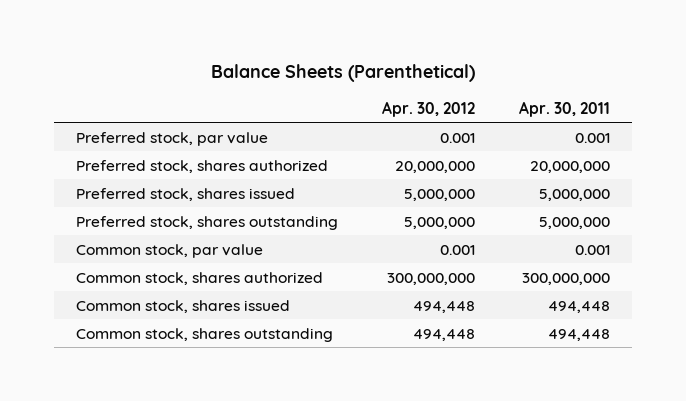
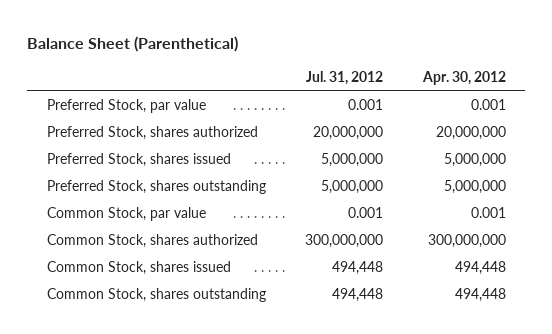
[211,64,476,83] Balance Sheets (Parenthetical) -> [27,35,239,52] Balance Sheet (Parenthetical)
[518,100,610,117] Apr. 30, 2011 -> none
none -> [306,70,384,85] Jul. 31, 2012
[76,131,269,146] Preferred stock, par value -> [46,98,206,113] Preferred Stock, par value
[76,159,329,173] Preferred stock, shares authorized -> [46,125,258,140] Preferred Stock, shares authorized
[76,187,296,201] Preferred stock, shares issued -> [46,152,231,167] Preferred Stock, shares issued
[76,215,339,230] Preferred stock, shares outstanding -> [46,179,266,194] Preferred Stock, shares outstanding
[76,243,264,258] Common stock, par value -> [46,206,206,221] Common Stock, par value
[76,271,324,285] Common stock, shares authorized -> [46,233,258,248] Common Stock, shares authorized
[76,299,291,313] Common stock, shares issued -> [46,260,231,275] Common Stock, shares issued
[76,327,334,342] Common stock, shares outstanding -> [46,287,266,302] Common Stock, shares outstanding

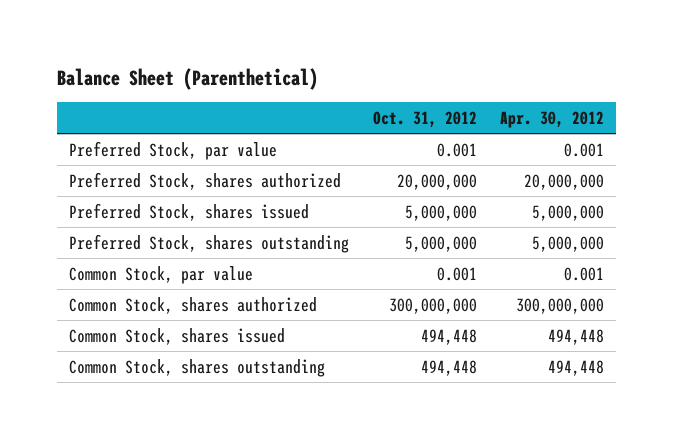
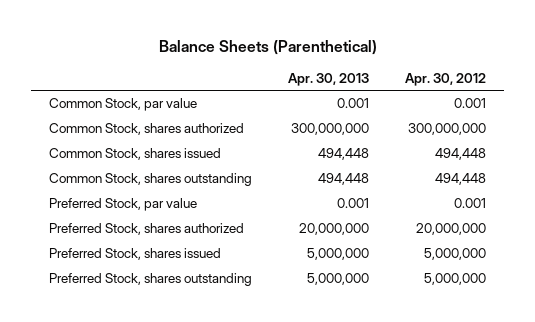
[57,67,319,90] Balance Sheet (Parenthetical) -> [158,39,377,55] Balance Sheets (Parenthetical)
[372,110,477,128] Oct. 31, 2012 -> none
none -> [288,72,370,86] Apr. 30, 2013
[68,140,277,160] Preferred Stock, par value -> [49,198,198,212] Preferred Stock, par value
[68,171,341,190] Preferred Stock, shares authorized -> [49,223,245,236] Preferred Stock, shares authorized
[68,202,309,221] Preferred Stock, shares issued -> [49,248,222,261] Preferred Stock, shares issued
[68,233,349,253] Preferred Stock, shares outstanding -> [49,273,253,287] Preferred Stock, shares outstanding

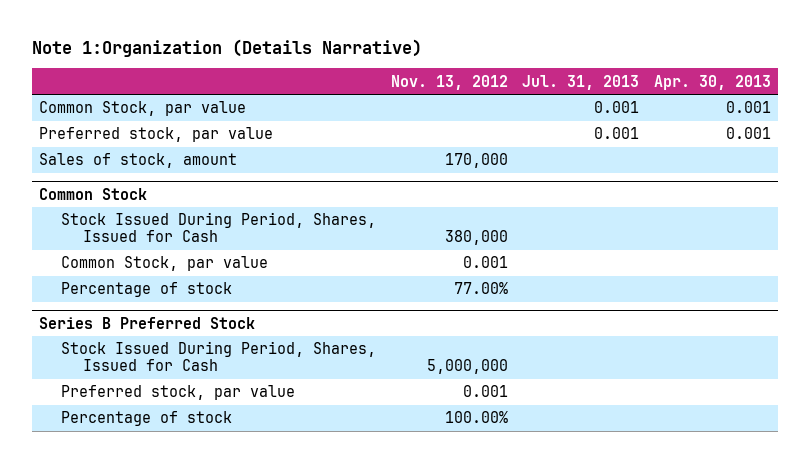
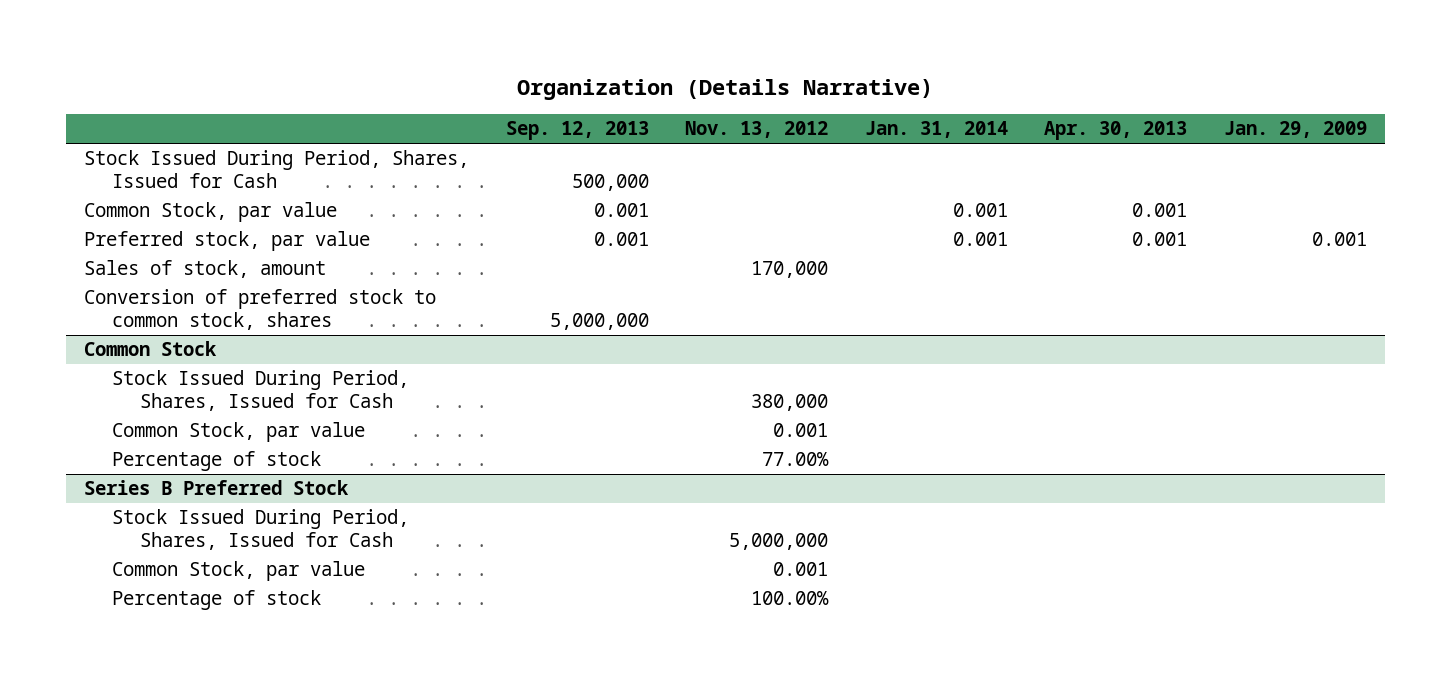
[31,39,422,58] Note 1:Organization (Details Narrative) -> [517,79,934,101] Organization (Details Narrative)
[522,74,640,90] Jul. 31, 2013 -> none
none -> [505,121,649,141] Sep. 12, 2013
none -> [864,121,1008,139] Jan. 31, 2014
none -> [1223,121,1367,139] Jan. 29, 2009
none -> [84,150,470,189] Stock Issued During Period, Shares, Issued for Cash
none -> [84,289,437,331] Conversion of preferred stock to common stock, shares
[61,385,296,401] Preferred stock, par value -> [112,561,366,582] Common Stock, par value

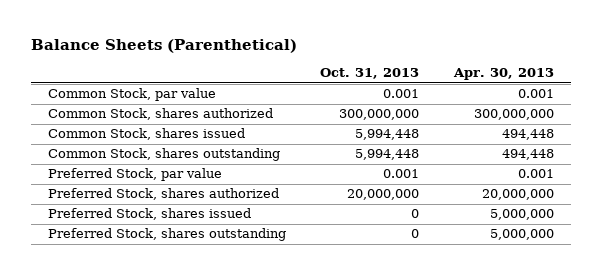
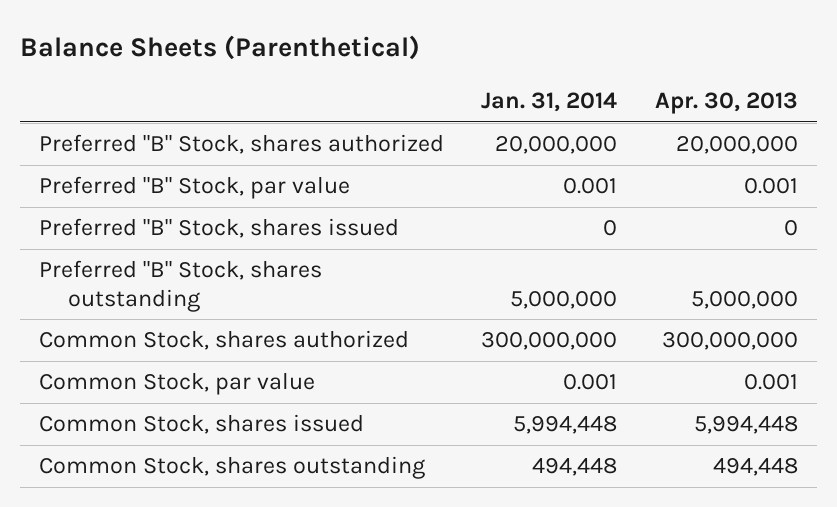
[320,68,420,80] Oct. 31, 2013 -> none
none -> [481,92,618,113] Jan. 31, 2014
none -> [38,134,444,155] Preferred "B" Stock, shares authorized
none -> [38,176,350,200] Preferred "B" Stock, par value
none -> [38,218,399,239] Preferred "B" Stock, shares issued
none -> [38,260,322,312] Preferred "B" Stock, shares outstanding
[48,88,217,102] Common Stock, par value -> [38,372,315,396] Common Stock, par value
[501,129,554,141] 494,448 -> [694,416,799,435] 5,994,448
[48,168,223,182] Preferred Stock, par value -> none
[48,188,280,201] Preferred Stock, shares authorized -> none
[48,208,252,221] Preferred Stock, shares issued -> none
[48,228,287,242] Preferred Stock, shares outstanding -> none

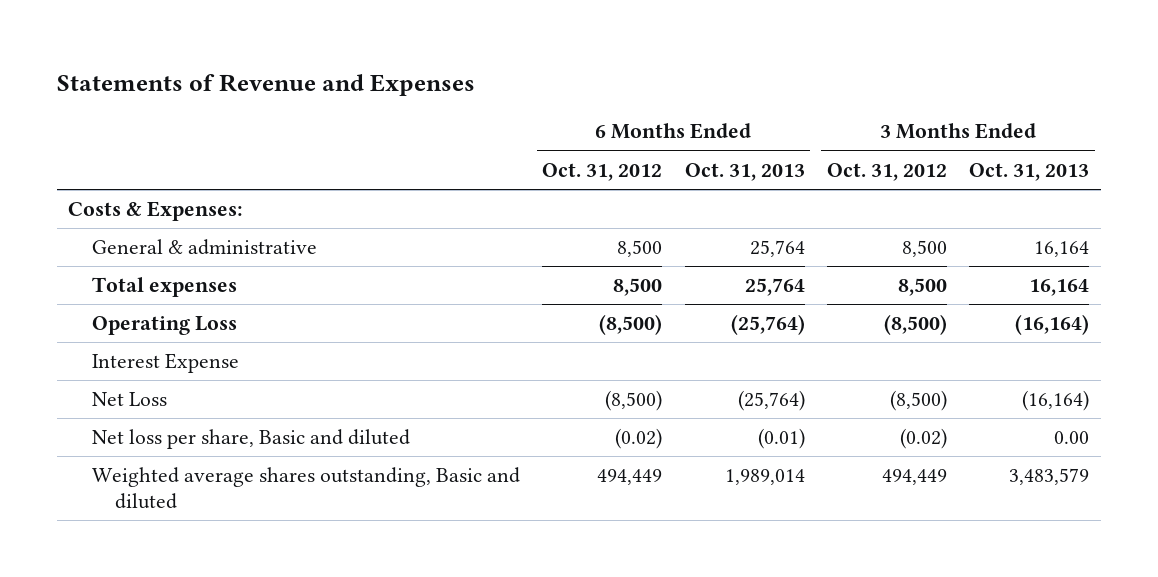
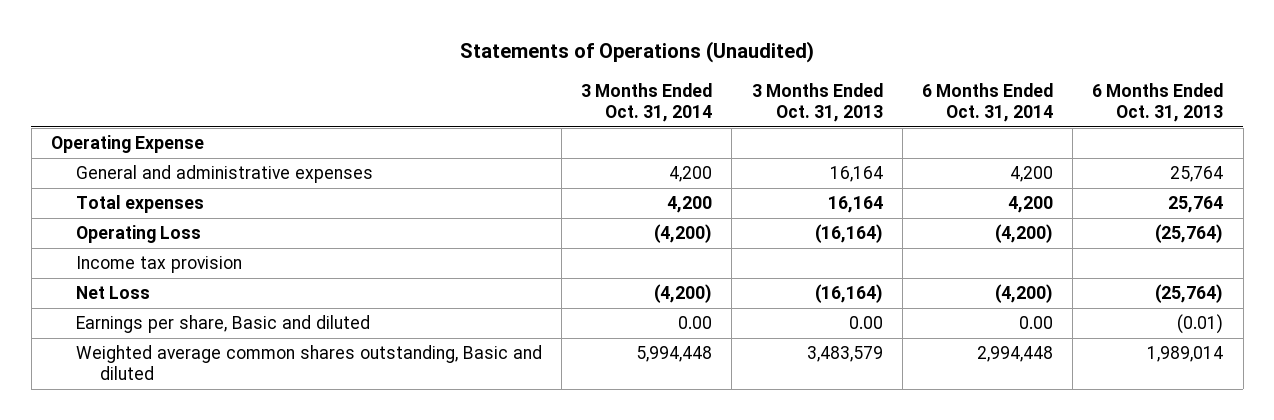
[57,73,476,96] Statements of Revenue and Expenses -> [460,41,815,64] Statements of Operations (Unaudited)
[542,162,663,181] Oct. 31, 2012 -> none
[826,162,947,181] Oct. 31, 2012 -> none
none -> [581,82,713,123] 3 Months Ended Oct. 31, 2014
none -> [922,82,1054,123] 6 Months Ended Oct. 31, 2014
[68,201,244,222] Costs & Expenses: -> [50,134,204,153] Operating Expense
[91,239,317,256] General & administrative -> [75,164,373,183] General and administrative expenses
[91,353,239,374] Interest Expense -> none
none -> [75,255,242,273] Income tax provision
[91,429,410,450] Net loss per share, Basic and diluted -> [75,314,370,333] Earnings per share, Basic and diluted
[91,467,520,509] Weighted average shares outstanding, Basic and diluted -> [75,344,542,381] Weighted average common shares outstanding, Basic and diluted

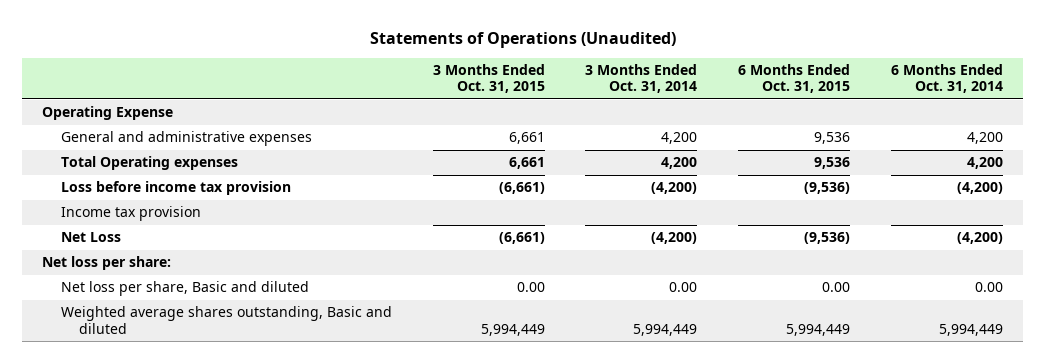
[751,82,883,123] 3 Months Ended Oct. 31, 2013 -> none
[1092,82,1224,123] 6 Months Ended Oct. 31, 2013 -> none
none -> [432,64,545,94] 3 Months Ended Oct. 31, 2015
none -> [738,64,851,94] 6 Months Ended Oct. 31, 2015
[75,194,204,213] Total expenses -> [60,156,238,171] Total Operating expenses
[75,224,201,243] Operating Loss -> [60,181,291,196] Loss before income tax provision
none -> [42,256,172,271] Net loss per share:
[75,314,370,333] Earnings per share, Basic and diluted -> [60,281,309,297] Net loss per share, Basic and diluted
[75,344,542,381] Weighted average common shares outstanding, Basic and diluted -> [60,306,392,334] Weighted average shares outstanding, Basic and diluted
[636,345,713,362] 5,994,448 -> [633,323,698,336] 5,994,449
[977,345,1054,362] 2,994,448 -> [938,323,1003,336] 5,994,449

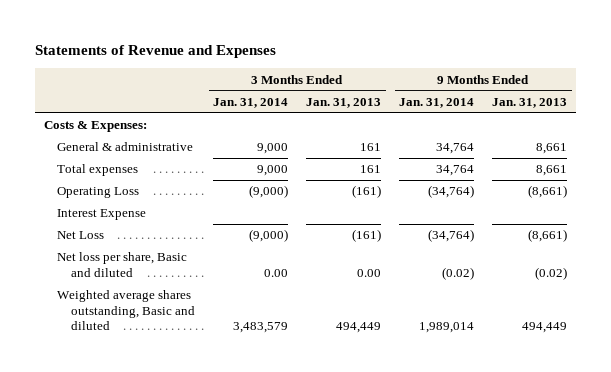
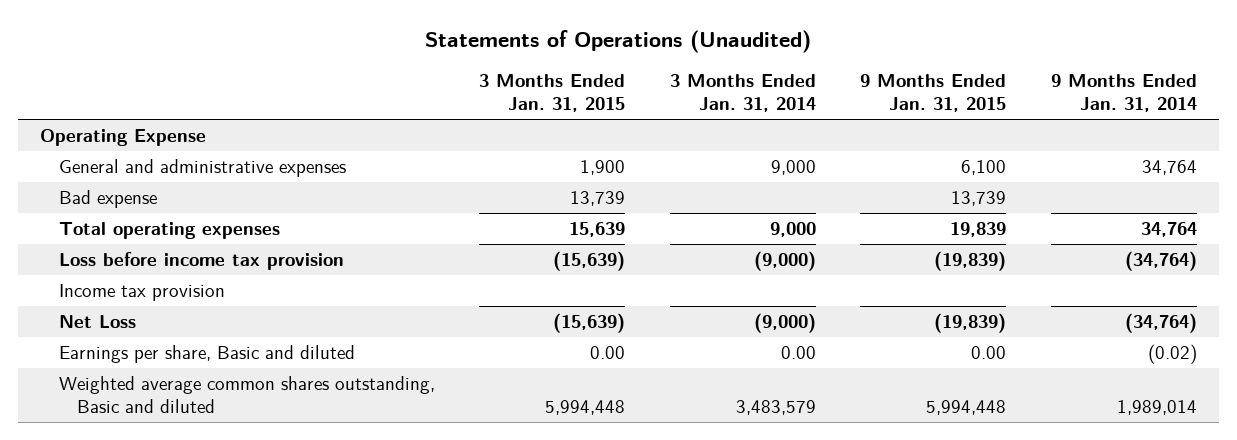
[34,45,276,59] Statements of Revenue and Expenses -> [425,29,812,53] Statements of Operations (Unaudited)
[306,98,382,109] Jan. 31, 2013 -> none
[492,98,568,109] Jan. 31, 2013 -> none
none -> [479,74,626,113] 3 Months Ended Jan. 31, 2015
none -> [860,74,1007,113] 9 Months Ended Jan. 31, 2015
[57,209,147,221] Interest Expense -> none
[43,121,147,133] Costs & Expenses: -> [40,128,207,146] Operating Expense
[57,142,194,152] General & administrative -> [58,158,346,177] General and administrative expenses
none -> [58,189,157,208] Bad expense
[57,164,139,177] Total expenses -> [58,221,280,239] Total operating expenses
[57,187,140,199] Operating Loss -> [58,251,344,270] Loss before income tax provision
none -> [58,283,225,301] Income tax provision
[57,252,188,277] Net loss per share, Basic and diluted -> [58,344,355,363] Earnings per share, Basic and diluted
[57,290,196,331] Weighted average shares outstanding, Basic and diluted -> [58,375,435,413] Weighted average common shares outstanding, Basic and diluted

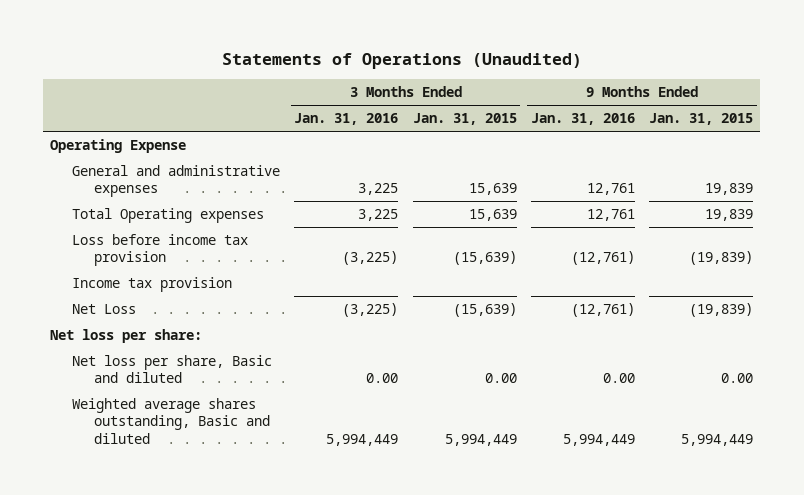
[669,74,816,113] 3 Months Ended Jan. 31, 2014 -> none
[1050,74,1197,113] 9 Months Ended Jan. 31, 2014 -> none
none -> [294,113,399,126] Jan. 31, 2016
none -> [531,113,636,126] Jan. 31, 2016
[58,189,157,208] Bad expense -> none
[580,159,626,175] 1,900 -> [468,183,517,196] 15,639
[961,159,1007,175] 6,100 -> [705,183,754,196] 19,839
[58,221,280,239] Total operating expenses -> [72,208,265,224] Total Operating expenses
none -> [50,329,203,344] Net loss per share:
[58,344,355,363] Earnings per share, Basic and diluted -> [72,355,273,384] Net loss per share, Basic and diluted
[58,375,435,413] Weighted average common shares outstanding, Basic and diluted -> [72,398,271,444] Weighted average shares outstanding, Basic and diluted
[545,399,626,415] 5,994,448 -> [444,433,517,446] 5,994,449
[926,399,1007,415] 5,994,448 -> [681,433,754,446] 5,994,449

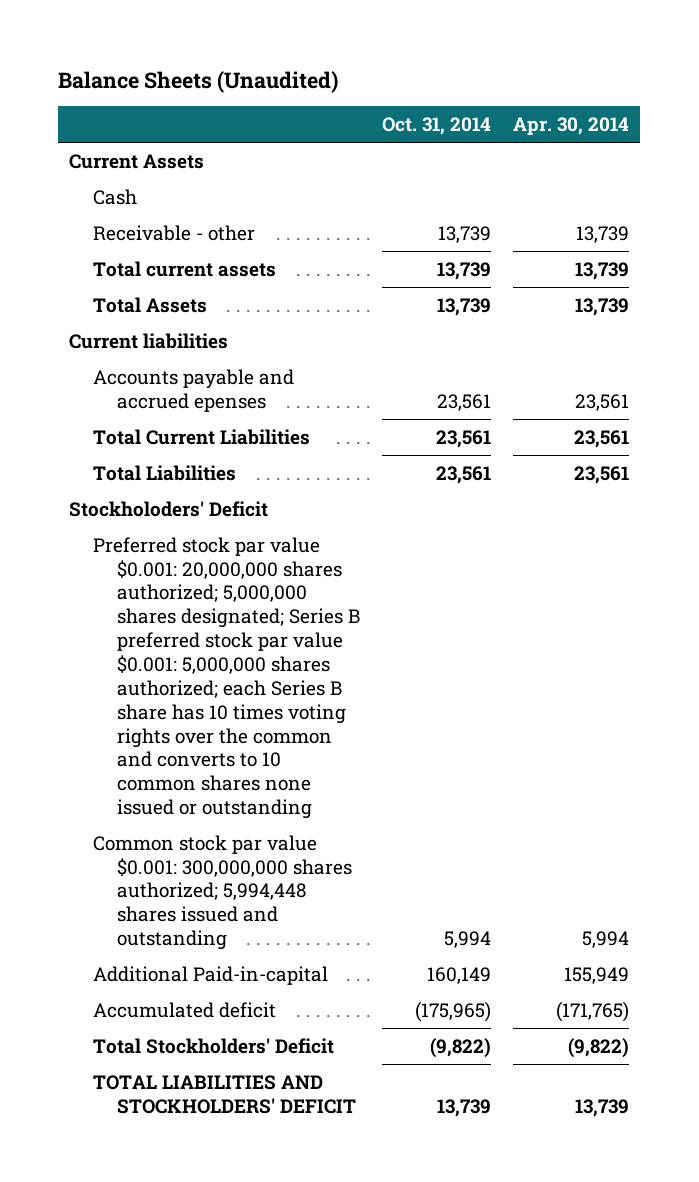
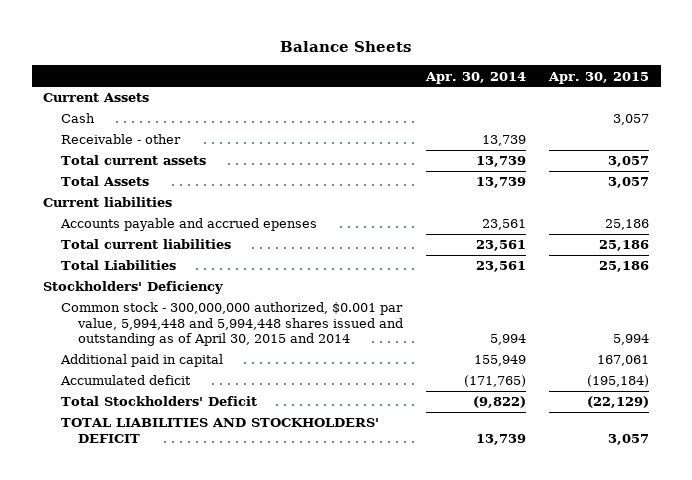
[58,70,339,93] Balance Sheets (Unaudited) -> [280,41,412,53] Balance Sheets
[381,117,491,136] Oct. 31, 2014 -> none
none -> [548,71,650,84] Apr. 30, 2015
[92,428,310,445] Total Current Liabilities -> [60,239,231,250] Total current liabilities
[92,536,360,820] Preferred stock par value $0.001: 20,000,000 shares authorized; 5,000,000 shares designated; Series B preferred stock par value $0.001: 5,000,000 shares authorized; each Series B share has 10 times voting rights over the common and converts to 10 common shares none issued or outstanding -> none
[69,500,269,517] Stockholoders' Deficit -> [43,281,224,295] Stockholders' Deficiency
[92,834,352,951] Common stock par value $0.001: 300,000,000 shares authorized; 5,994,448 shares issued and outstanding -> [60,302,404,347] Common stock - 300,000,000 authorized, $0.001 par value, 5,994,448 and 5,994,448 shares issued and outstanding as of April 30, 2015 and 2014
[92,965,328,985] Additional Paid-in-capital -> [59,354,223,368] Additional paid in capital

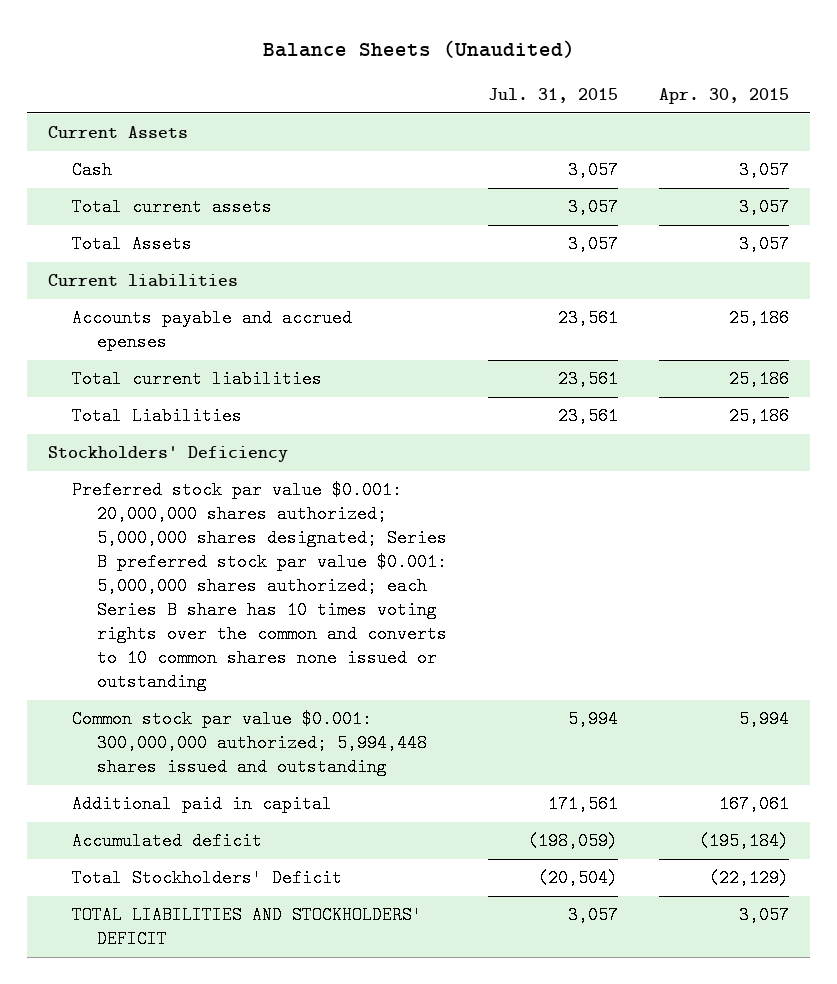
[280,41,412,53] Balance Sheets -> [262,40,575,59] Balance Sheets (Unaudited)
[425,71,527,84] Apr. 30, 2014 -> none
none -> [488,87,619,103] Jul. 31, 2015
[60,134,181,145] Receivable - other -> none
none -> [72,481,448,691] Preferred stock par value $0.001: 20,000,000 shares authorized; 5,000,000 shares designated; Series B preferred stock par value $0.001: 5,000,000 shares authorized; each Series B share has 10 times voting rights over the common and converts to 10 common shares none issued or outstanding
[60,302,404,347] Common stock - 300,000,000 authorized, $0.001 par value, 5,994,448 and 5,994,448 shares issued and outstanding as of April 30, 2015 and 2014 -> [72,710,428,777] Common stock par value $0.001: 300,000,000 authorized; 5,994,448 shares issued and outstanding

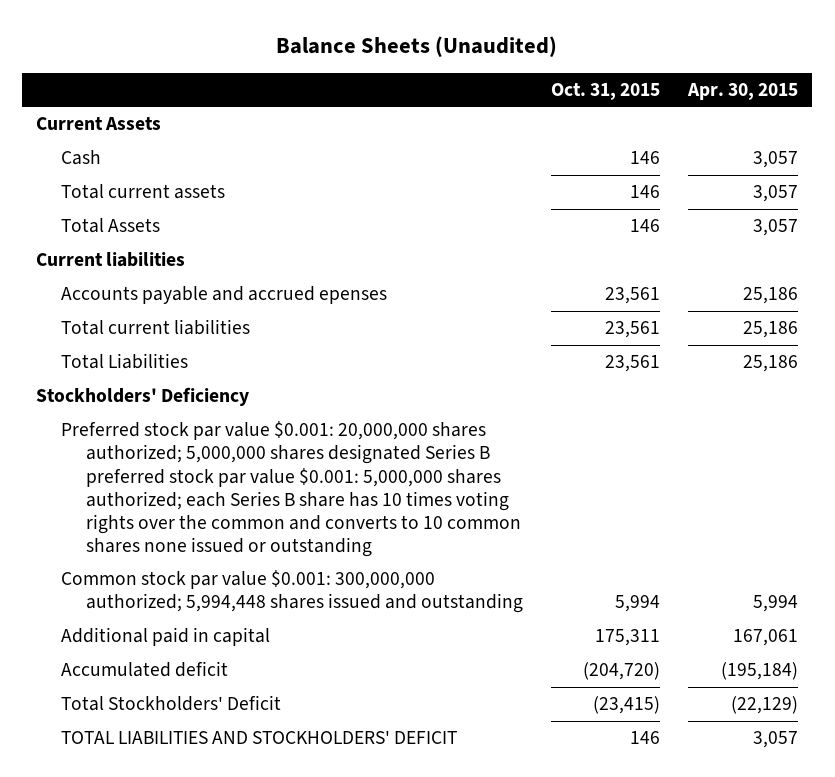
[488,87,619,103] Jul. 31, 2015 -> none
none -> [551,82,661,100] Oct. 31, 2015
[72,481,448,691] Preferred stock par value $0.001: 20,000,000 shares authorized; 5,000,000 shares designated; Series B preferred stock par value $0.001: 5,000,000 shares authorized; each Series B share has 10 times voting rights over the common and converts to 10 common shares none issued or outstanding -> [61,421,522,557] Preferred stock par value $0.001: 20,000,000 shares authorized; 5,000,000 shares designated Series B preferred stock par value $0.001: 5,000,000 shares authorized; each Series B share has 10 times voting rights over the common and converts to 10 common shares none issued or outstanding

